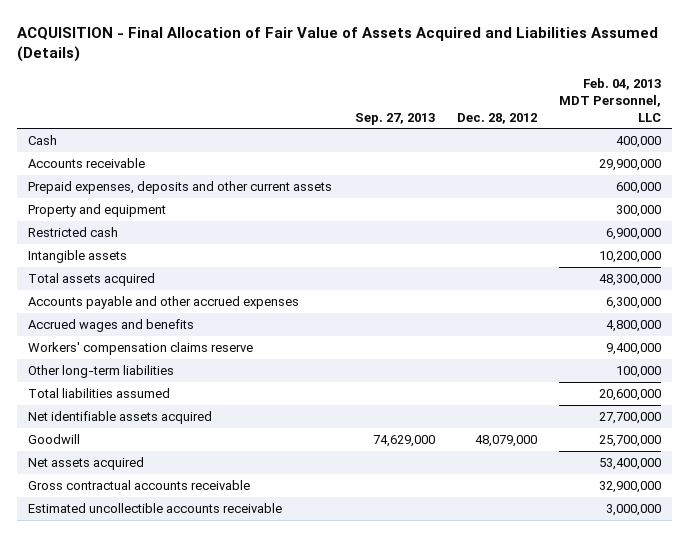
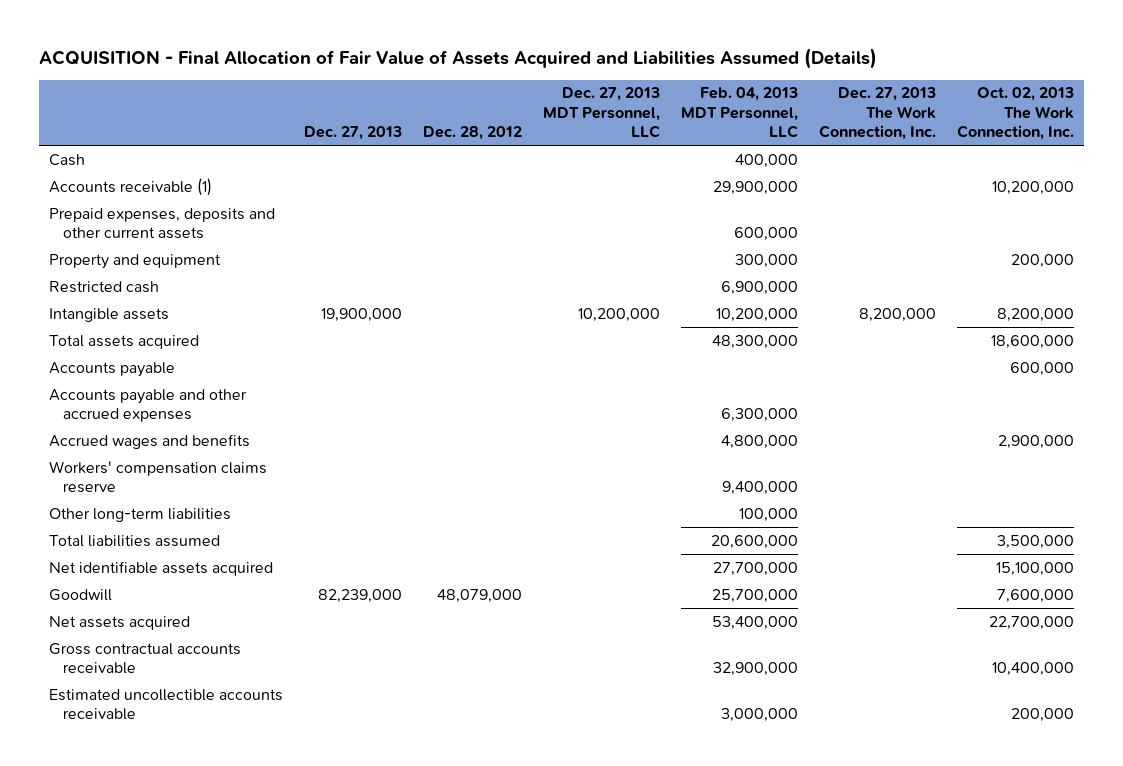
[354,112,435,125] Sep. 27, 2013 -> none
none -> [304,126,403,141] Dec. 27, 2013
none -> [542,87,660,139] Dec. 27, 2013 MDT Personnel, LLC
none -> [818,87,936,141] Dec. 27, 2013 The Work Connection, Inc.
none -> [956,87,1074,141] Oct. 02, 2013 The Work Connection, Inc.
[28,158,146,169] Accounts receivable -> [49,177,213,196] Accounts receivable (1)
none -> [49,361,176,377] Accounts payable

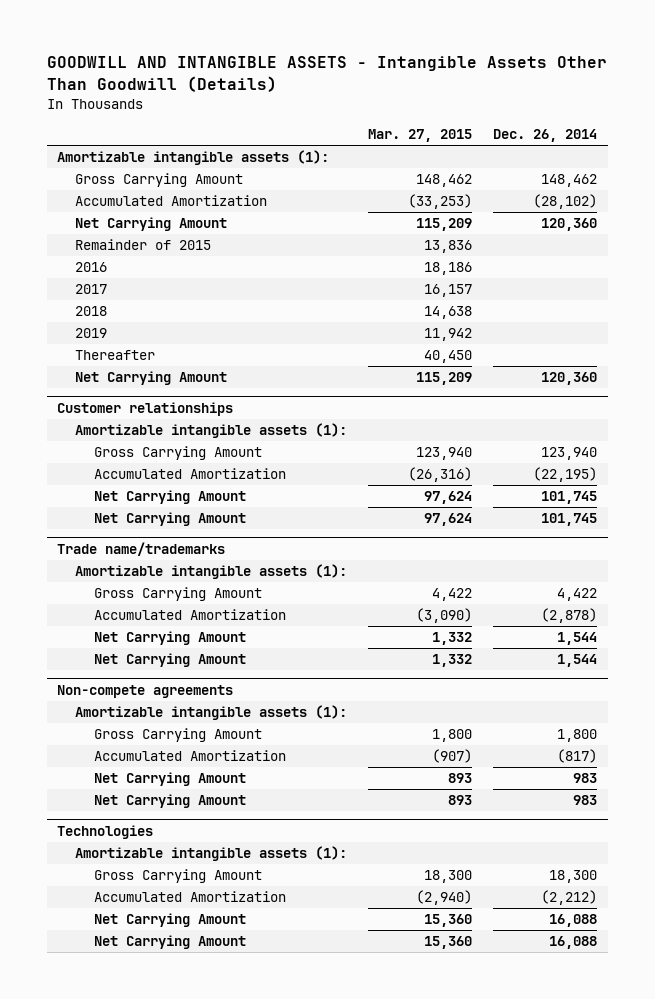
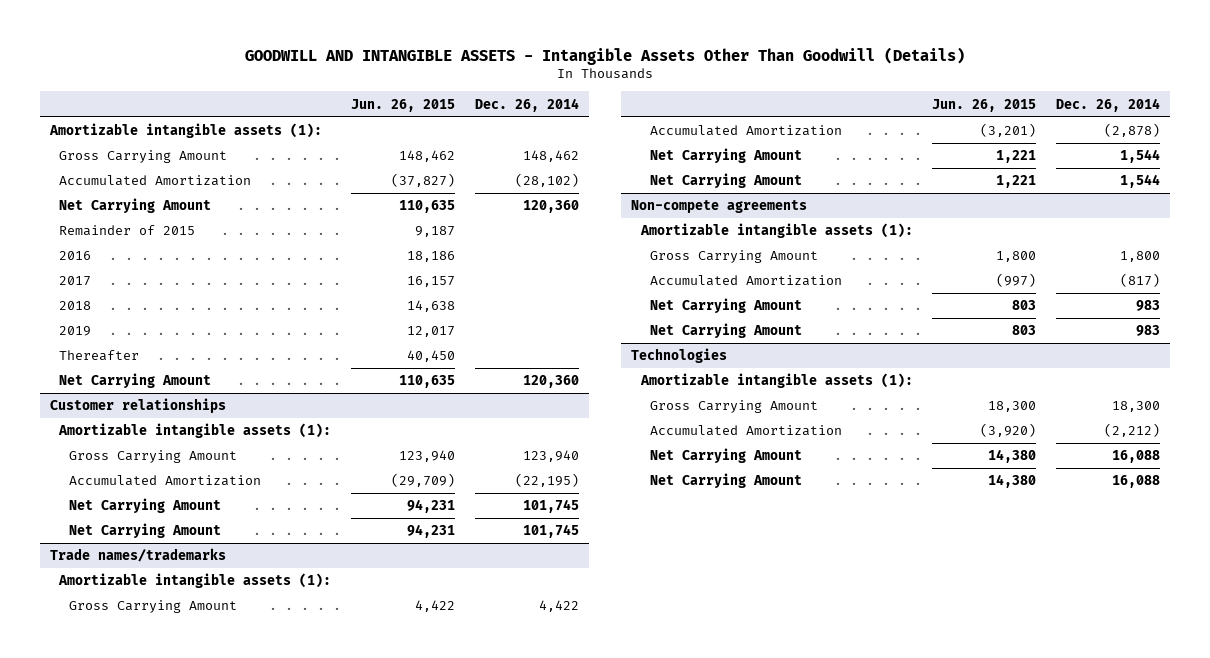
[368,129,473,143] Mar. 27, 2015 -> none
none -> [351,98,456,112] Jun. 26, 2015
[57,541,226,556] Trade name/trademarks -> [50,548,227,563] Trade names/trademarks

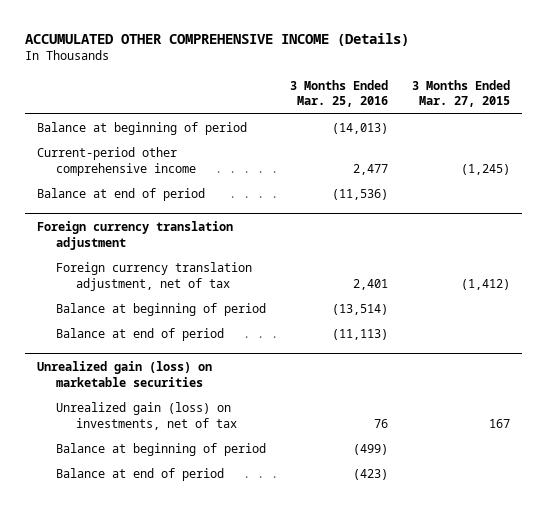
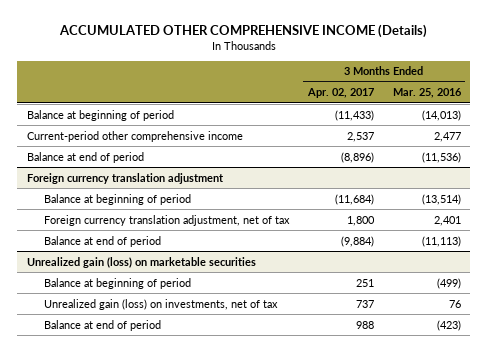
[412,79,511,108] 3 Months Ended Mar. 27, 2015 -> none
none -> [306,88,374,99] Apr. 02, 2017
[56,262,253,291] Foreign currency translation adjustment, net of tax -> [44,214,291,226] Foreign currency translation adjustment, net of tax
[56,402,237,430] Unrealized gain (loss) on investments, net of tax -> [44,298,279,310] Unrealized gain (loss) on investments, net of tax

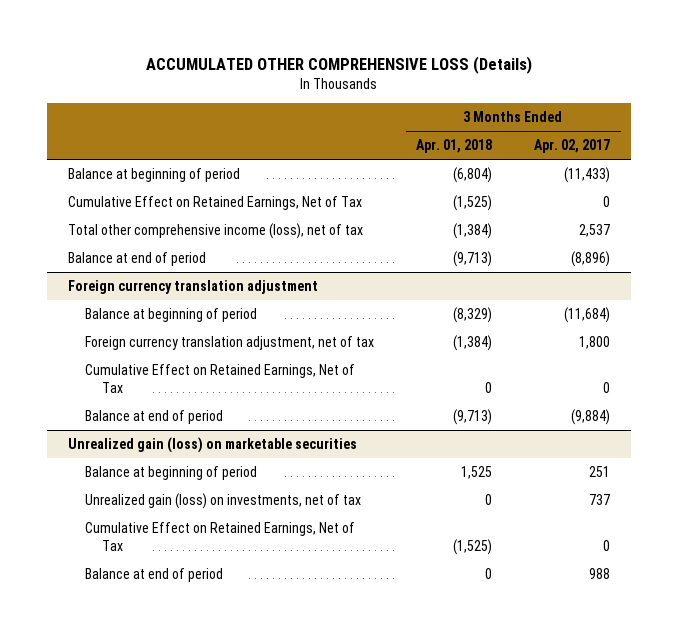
[58,23,427,38] ACCUMULATED OTHER COMPREHENSIVE INCOME (Details) -> [146,55,533,74] ACCUMULATED OTHER COMPREHENSIVE LOSS (Details)
[392,88,462,99] Mar. 25, 2016 -> none
none -> [416,139,493,154] Apr. 01, 2018
none -> [68,196,363,211] Cumulative Effect on Retained Earnings, Net of Tax
[26,130,243,142] Current-period other comprehensive income -> [68,223,364,240] Total other comprehensive income (loss), net of tax
none -> [85,364,356,393] Cumulative Effect on Retained Earnings, Net of Tax
none -> [85,522,356,551] Cumulative Effect on Retained Earnings, Net of Tax

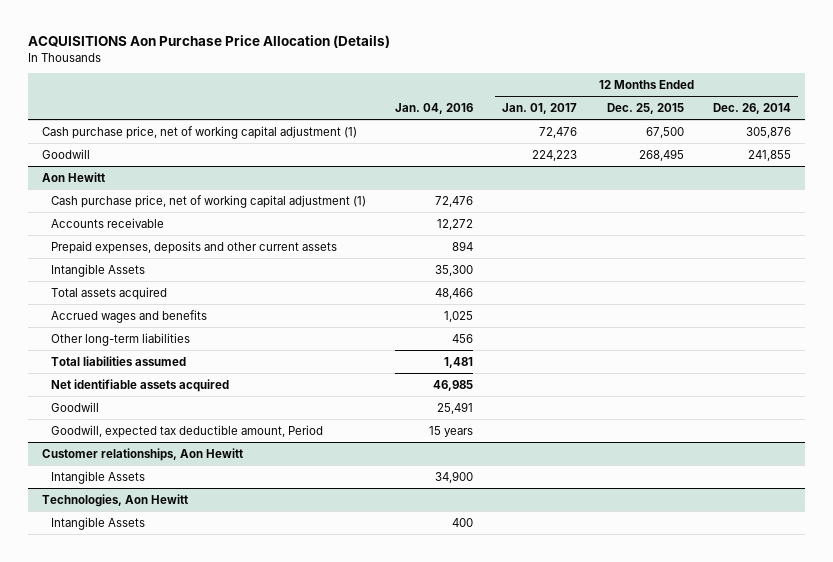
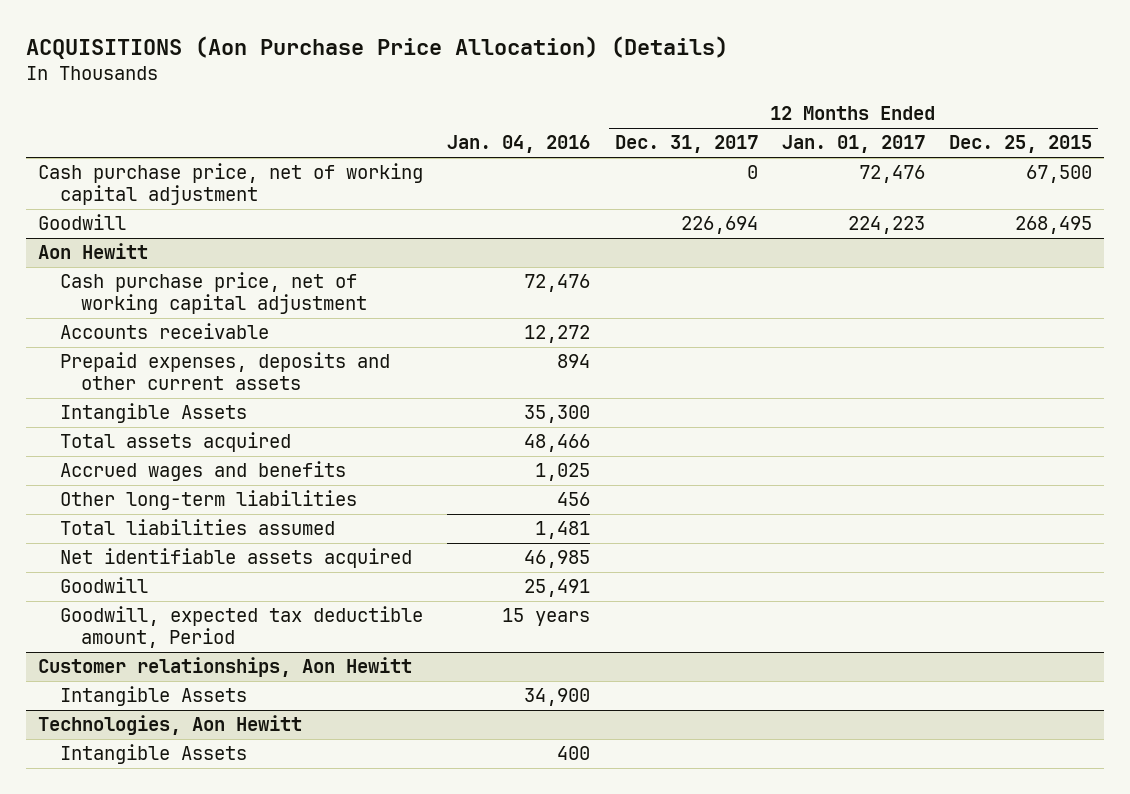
[27,34,390,48] ACQUISITIONS Aon Purchase Price Allocation (Details) -> [26,36,729,60] ACQUISITIONS (Aon Purchase Price Allocation) (Details)
[712,102,791,114] Dec. 26, 2014 -> none
none -> [614,135,758,154] Dec. 31, 2017
[42,125,358,139] Cash purchase price, net of working capital adjustment (1) -> [38,163,424,206] Cash purchase price, net of working capital adjustment
[51,194,367,208] Cash purchase price, net of working capital adjustment (1) -> [59,272,368,315] Cash purchase price, net of working capital adjustment

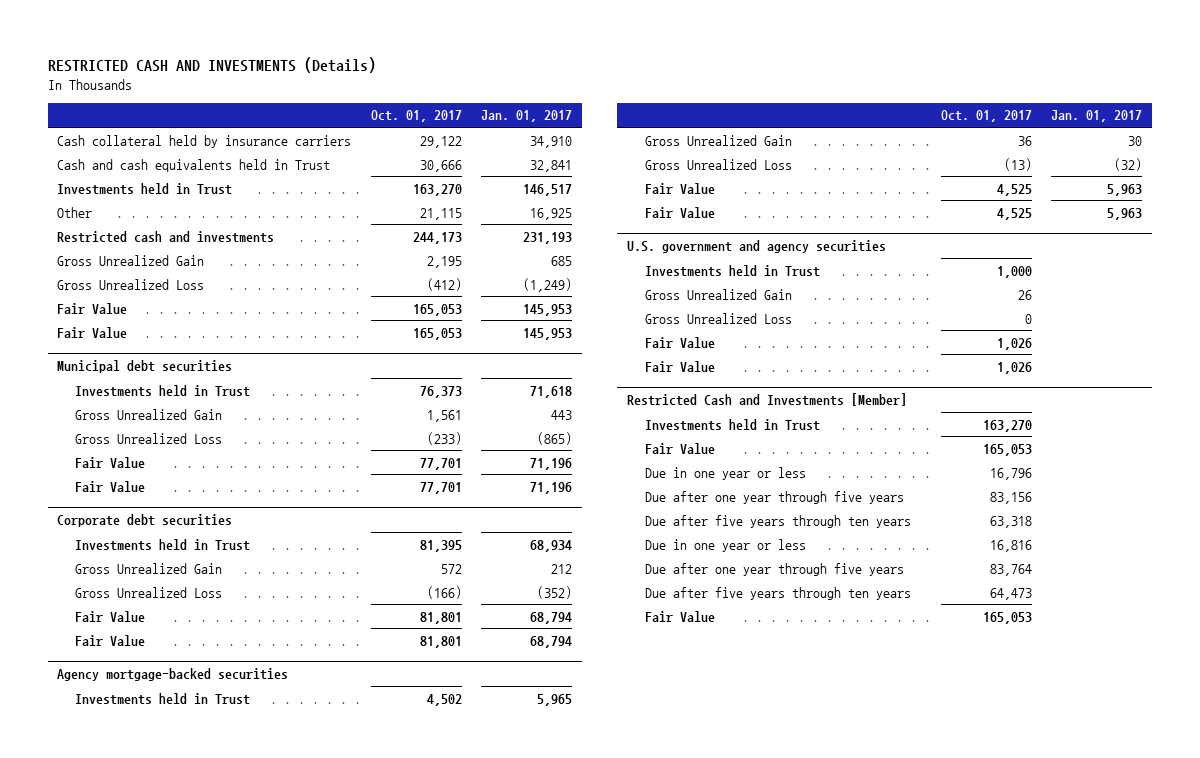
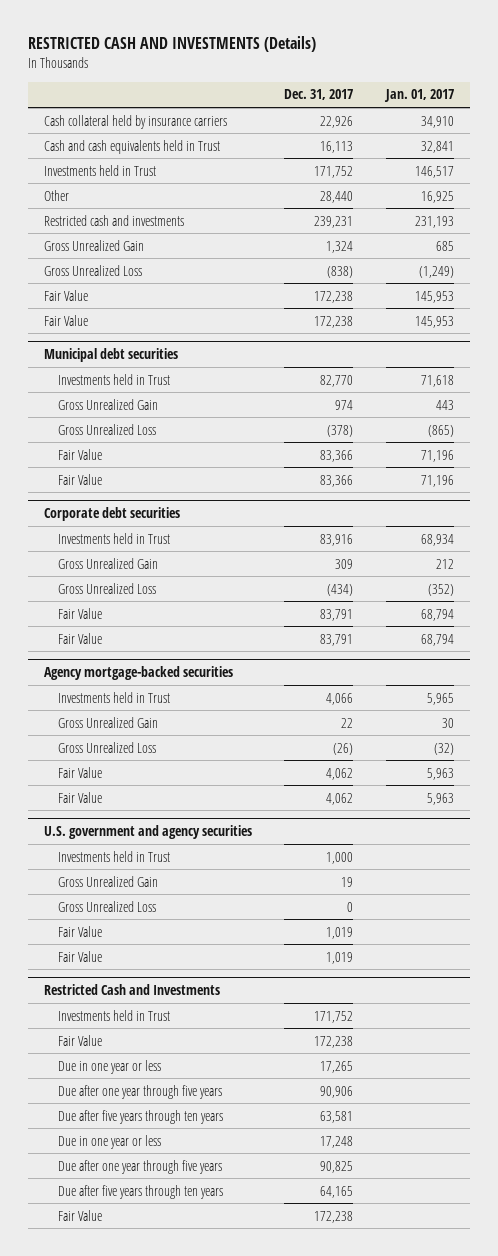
[370,110,462,123] Oct. 01, 2017 -> none
none -> [284,89,354,101] Dec. 31, 2017
[627,392,908,406] Restricted Cash and Investments [Member] -> [43,984,220,996] Restricted Cash and Investments

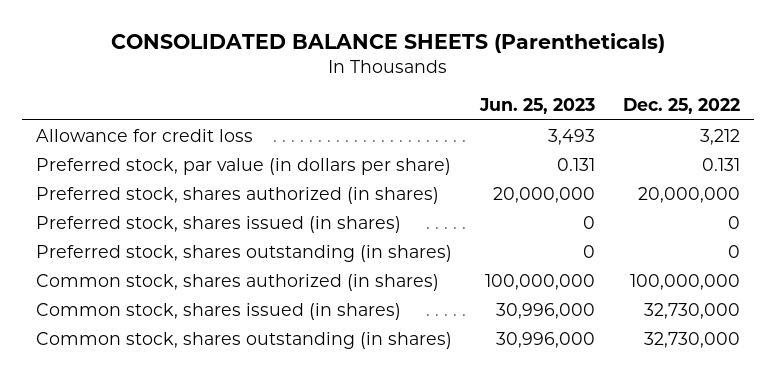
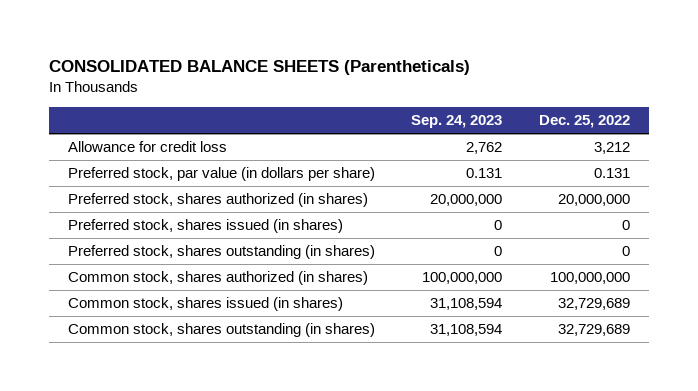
[478,98,595,115] Jun. 25, 2023 -> none
none -> [411,115,503,129] Sep. 24, 2023
[644,302,741,319] 32,730,000 -> [558,298,631,311] 32,729,689
[644,331,741,348] 32,730,000 -> [558,324,631,337] 32,729,689

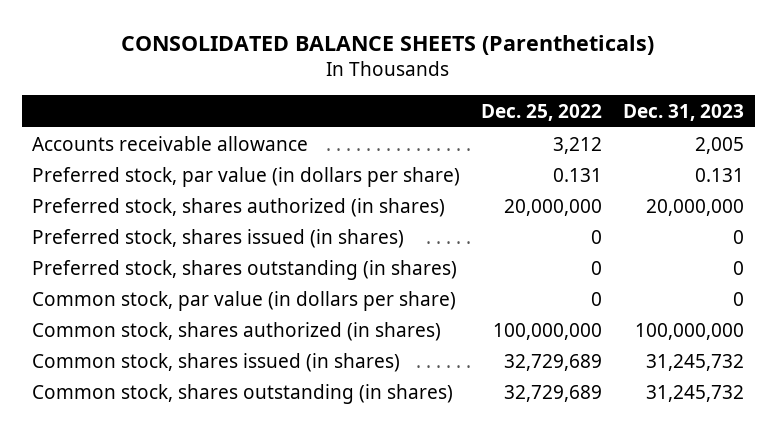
[411,115,503,129] Sep. 24, 2023 -> none
none -> [623,103,745,121] Dec. 31, 2023
[67,141,227,153] Allowance for credit loss -> [32,135,309,151] Accounts receivable allowance
none -> [32,290,457,311] Common stock, par value (in dollars per share)

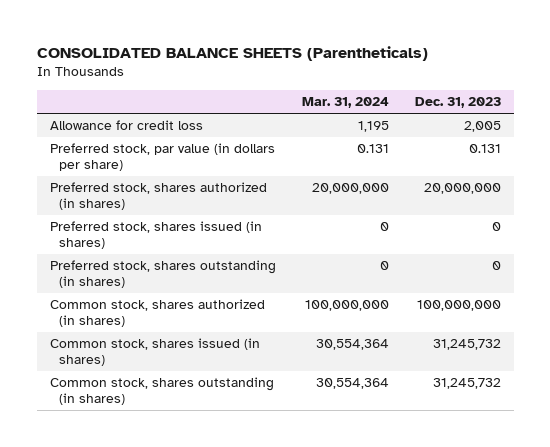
[481,103,603,121] Dec. 25, 2022 -> none
none -> [301,97,389,109] Mar. 31, 2024
[32,135,309,151] Accounts receivable allowance -> [49,120,203,131] Allowance for credit loss
[32,290,457,311] Common stock, par value (in dollars per share) -> none

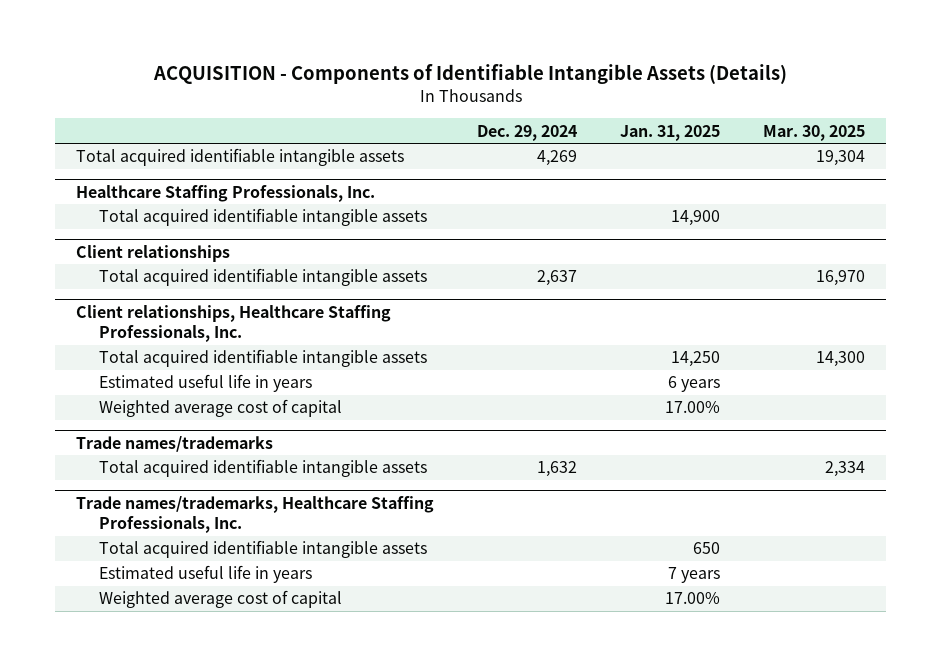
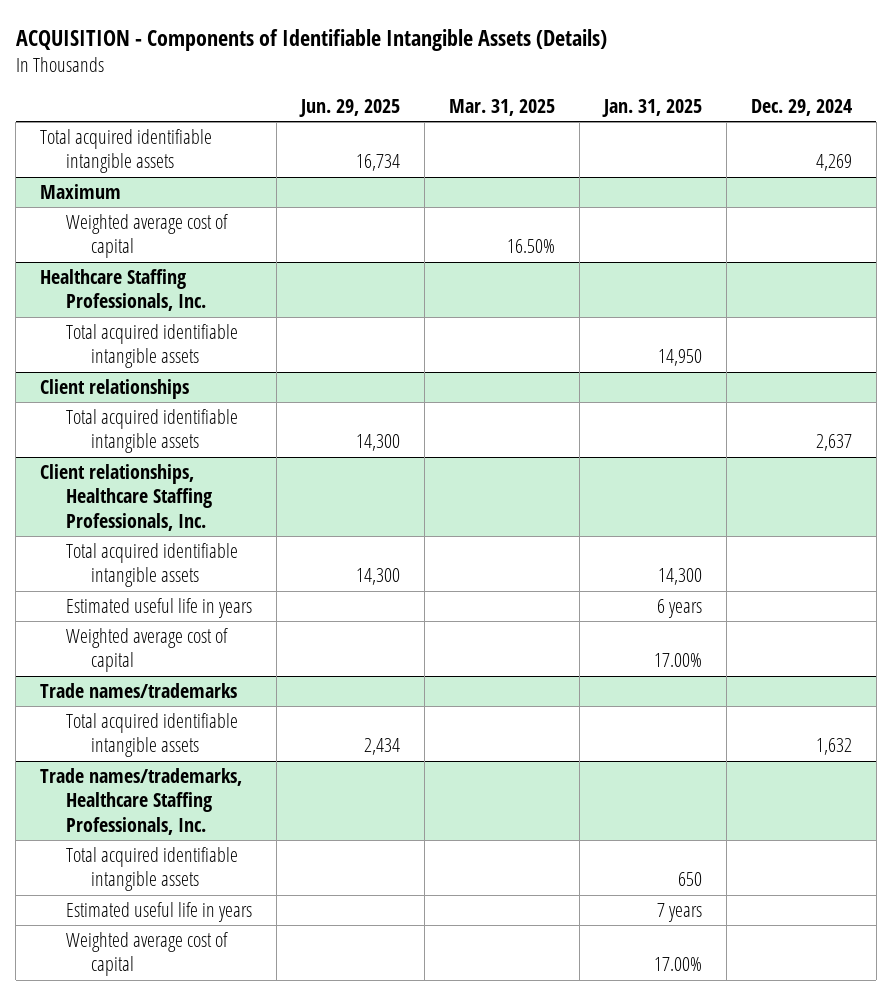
[762,124,865,141] Mar. 30, 2025 -> none
none -> [298,99,400,118] Jun. 29, 2025
none -> [448,99,555,117] Mar. 31, 2025
none -> [40,184,122,200] Maximum
none -> [65,214,228,259] Weighted average cost of capital
[670,210,720,227] 14,900 -> [657,349,702,367] 14,950
[670,351,720,368] 14,250 -> [657,568,702,586] 14,300

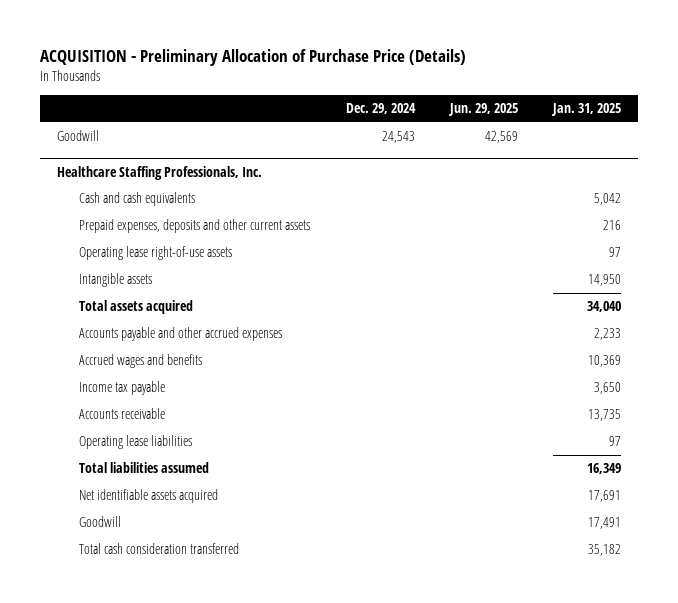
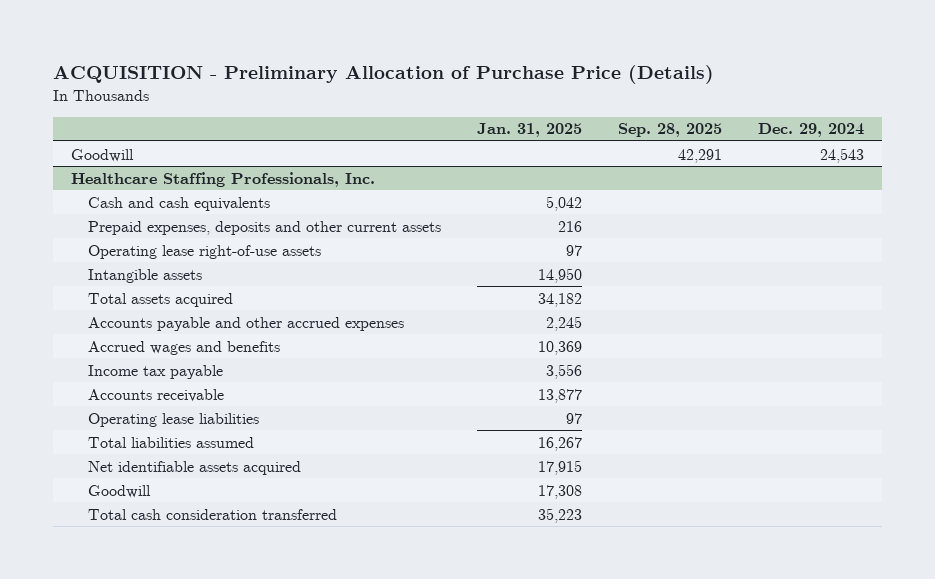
[447,103,518,117] Jun. 29, 2025 -> none
none -> [617,123,722,138] Sep. 28, 2025
[586,301,621,313] 34,040 -> [537,292,582,307] 34,182
[593,328,621,341] 2,233 -> [545,315,582,331] 2,245
[593,382,621,395] 3,650 -> [545,363,582,379] 3,556
[587,409,621,422] 13,735 -> [537,388,582,403] 13,877
[586,463,621,475] 16,349 -> [537,436,582,451] 16,267
[587,490,621,503] 17,691 -> [537,459,582,475] 17,915
[587,517,621,530] 17,491 -> [537,484,582,499] 17,308
[587,544,621,557] 35,182 -> [537,507,582,523] 35,223

